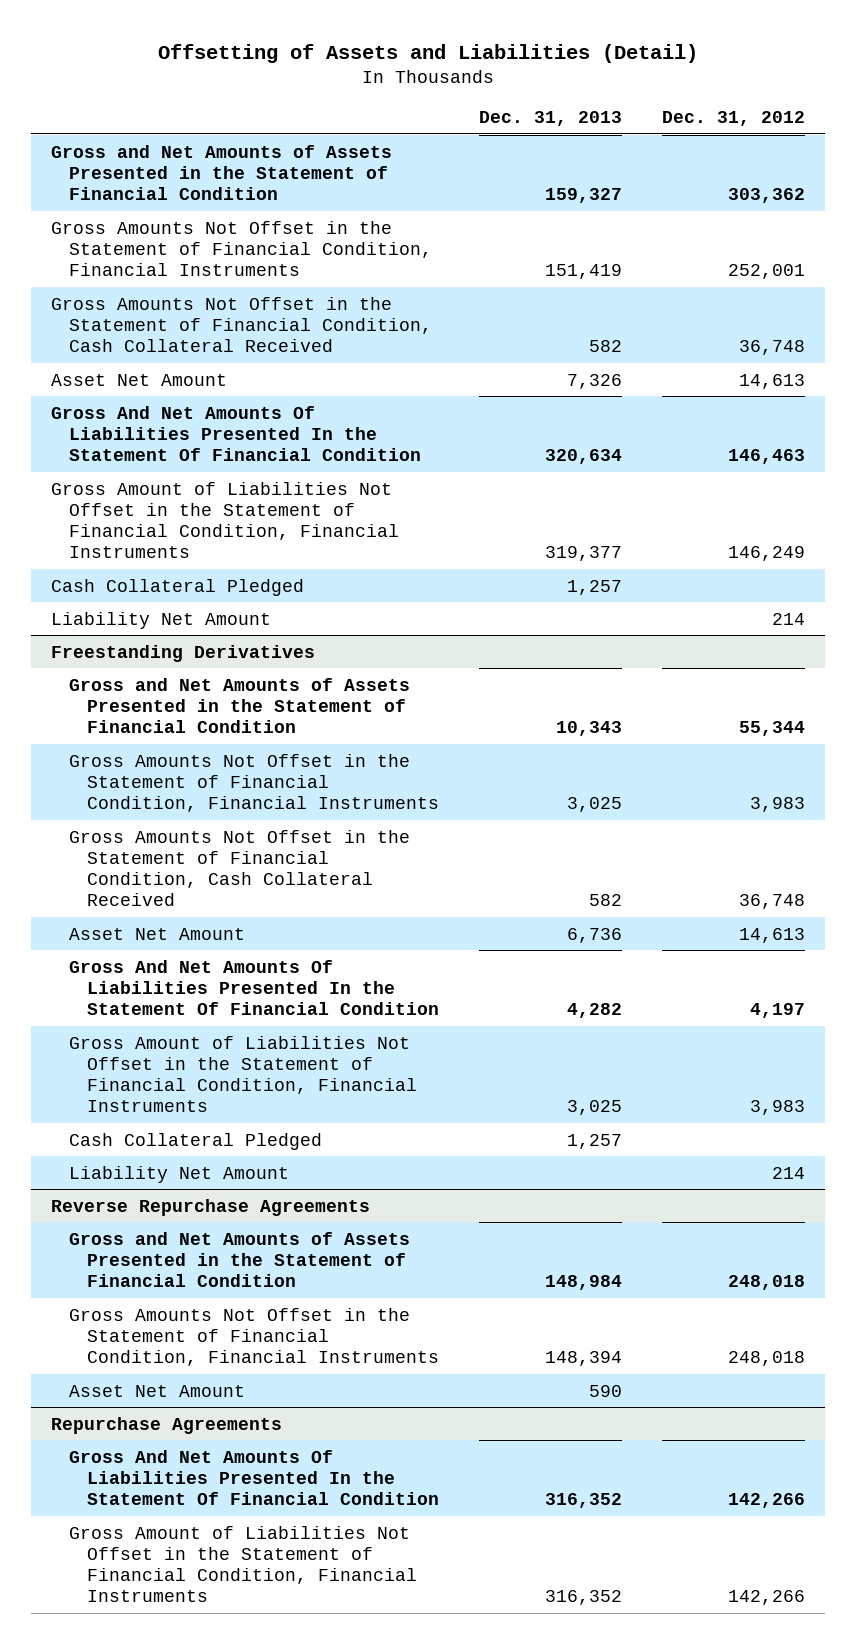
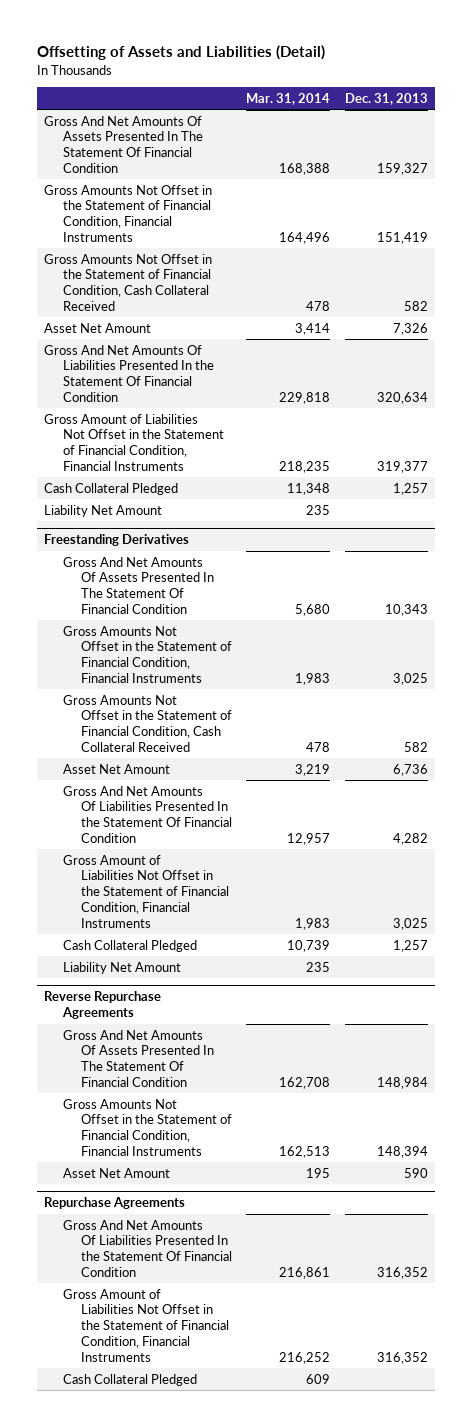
[661,111,805,127] Dec. 31, 2012 -> none
none -> [246,93,331,106] Mar. 31, 2014
[51,144,393,200] Gross and Net Amounts of Assets Presented in the Statement of Financial Condition -> [44,115,203,174] Gross And Net Amounts Of Assets Presented In The Statement Of Financial Condition
[69,677,411,733] Gross and Net Amounts of Assets Presented in the Statement of Financial Condition -> [62,556,214,615] Gross And Net Amounts Of Assets Presented In The Statement Of Financial Condition
[69,1231,411,1287] Gross and Net Amounts of Assets Presented in the Statement of Financial Condition -> [62,1029,214,1088] Gross And Net Amounts Of Assets Presented In The Statement Of Financial Condition
none -> [62,1373,197,1386] Cash Collateral Pledged

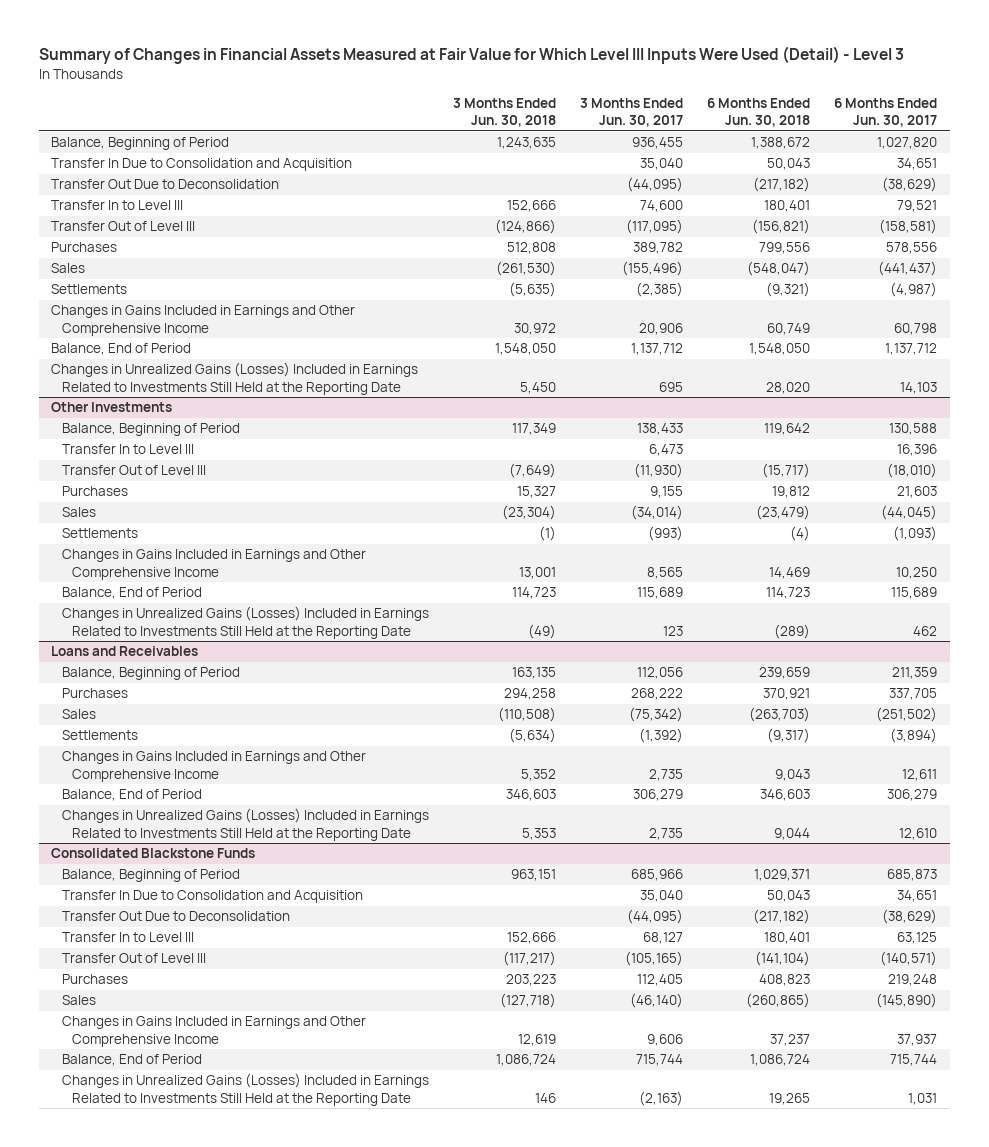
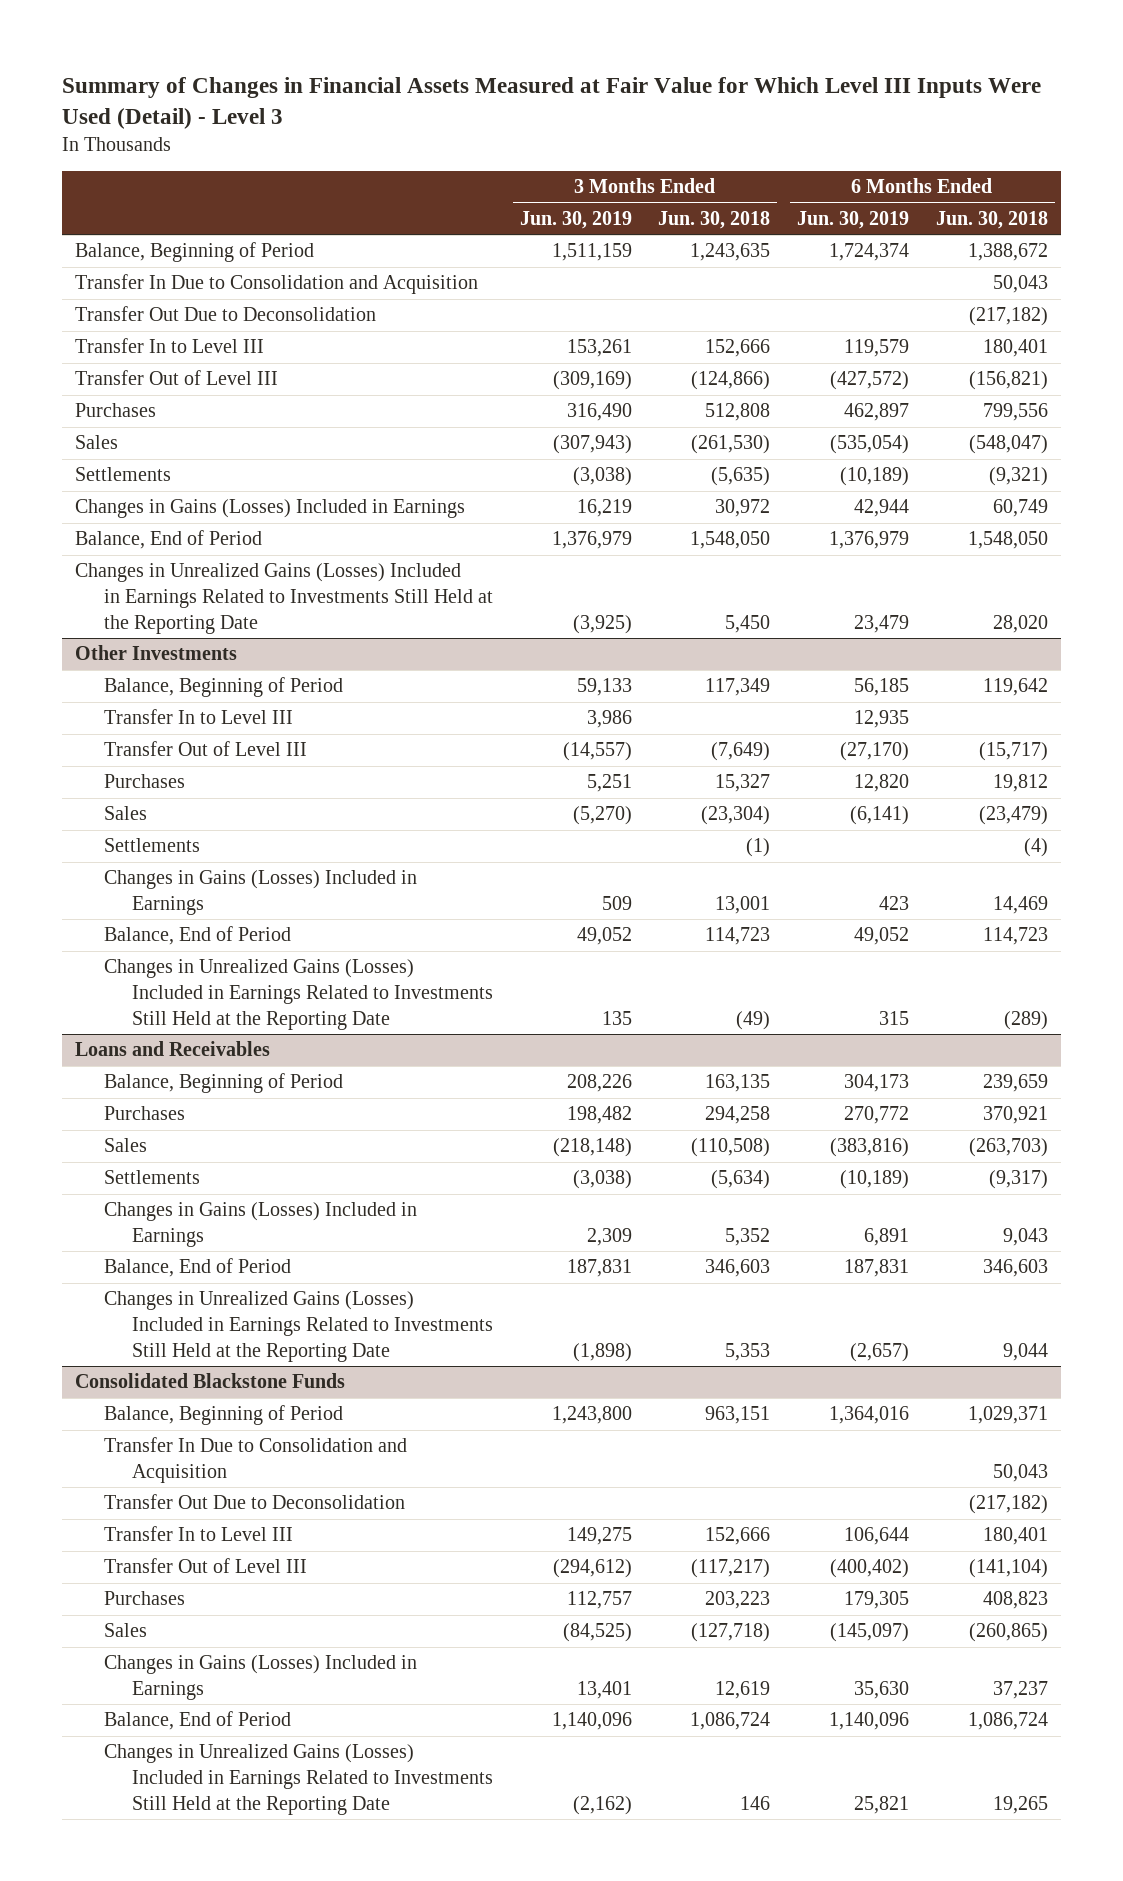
[580,97,684,128] 3 Months Ended Jun. 30, 2017 -> none
[834,97,938,128] 6 Months Ended Jun. 30, 2017 -> none
none -> [519,210,632,229] Jun. 30, 2019
none -> [797,210,910,229] Jun. 30, 2019
[51,305,356,336] Changes in Gains Included in Earnings and Other Comprehensive Income -> [75,499,466,519] Changes in Gains (Losses) Included in Earnings
[61,549,366,580] Changes in Gains Included in Earnings and Other Comprehensive Income -> [103,870,417,916] Changes in Gains (Losses) Included in Earnings
[61,751,366,782] Changes in Gains Included in Earnings and Other Comprehensive Income -> [103,1202,417,1248] Changes in Gains (Losses) Included in Earnings
[61,1016,366,1047] Changes in Gains Included in Earnings and Other Comprehensive Income -> [103,1655,417,1701] Changes in Gains (Losses) Included in Earnings

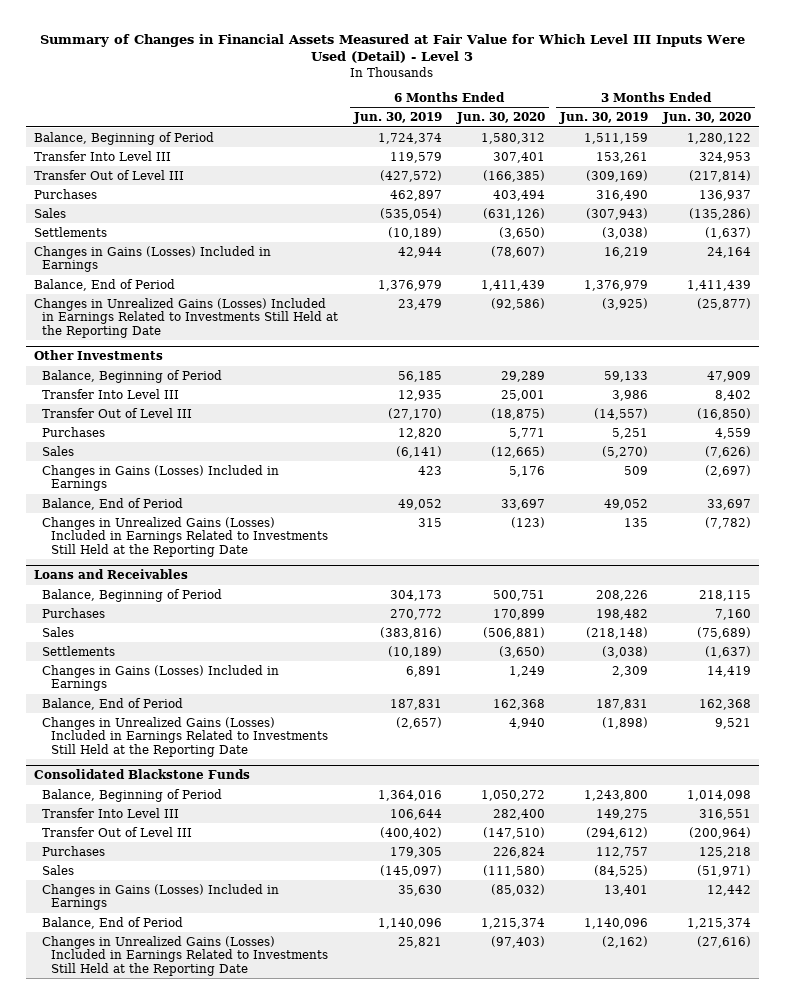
[658,210,771,229] Jun. 30, 2018 -> none
[935,210,1048,229] Jun. 30, 2018 -> none
none -> [455,112,545,125] Jun. 30, 2020
none -> [662,112,752,125] Jun. 30, 2020
[75,274,479,295] Transfer In Due to Consolidation and Acquisition -> none
[75,306,377,322] Transfer Out Due to Deconsolidation -> none
[75,338,265,354] Transfer In to Level III -> [33,150,171,161] Transfer Into Level III
[103,709,293,725] Transfer In to Level III -> [42,388,180,399] Transfer Into Level III
[103,838,200,853] Settlements -> none
[103,1437,407,1484] Transfer In Due to Consolidation and Acquisition -> none
[103,1494,405,1510] Transfer Out Due to Deconsolidation -> none
[103,1526,293,1542] Transfer In to Level III -> [42,807,180,818] Transfer Into Level III

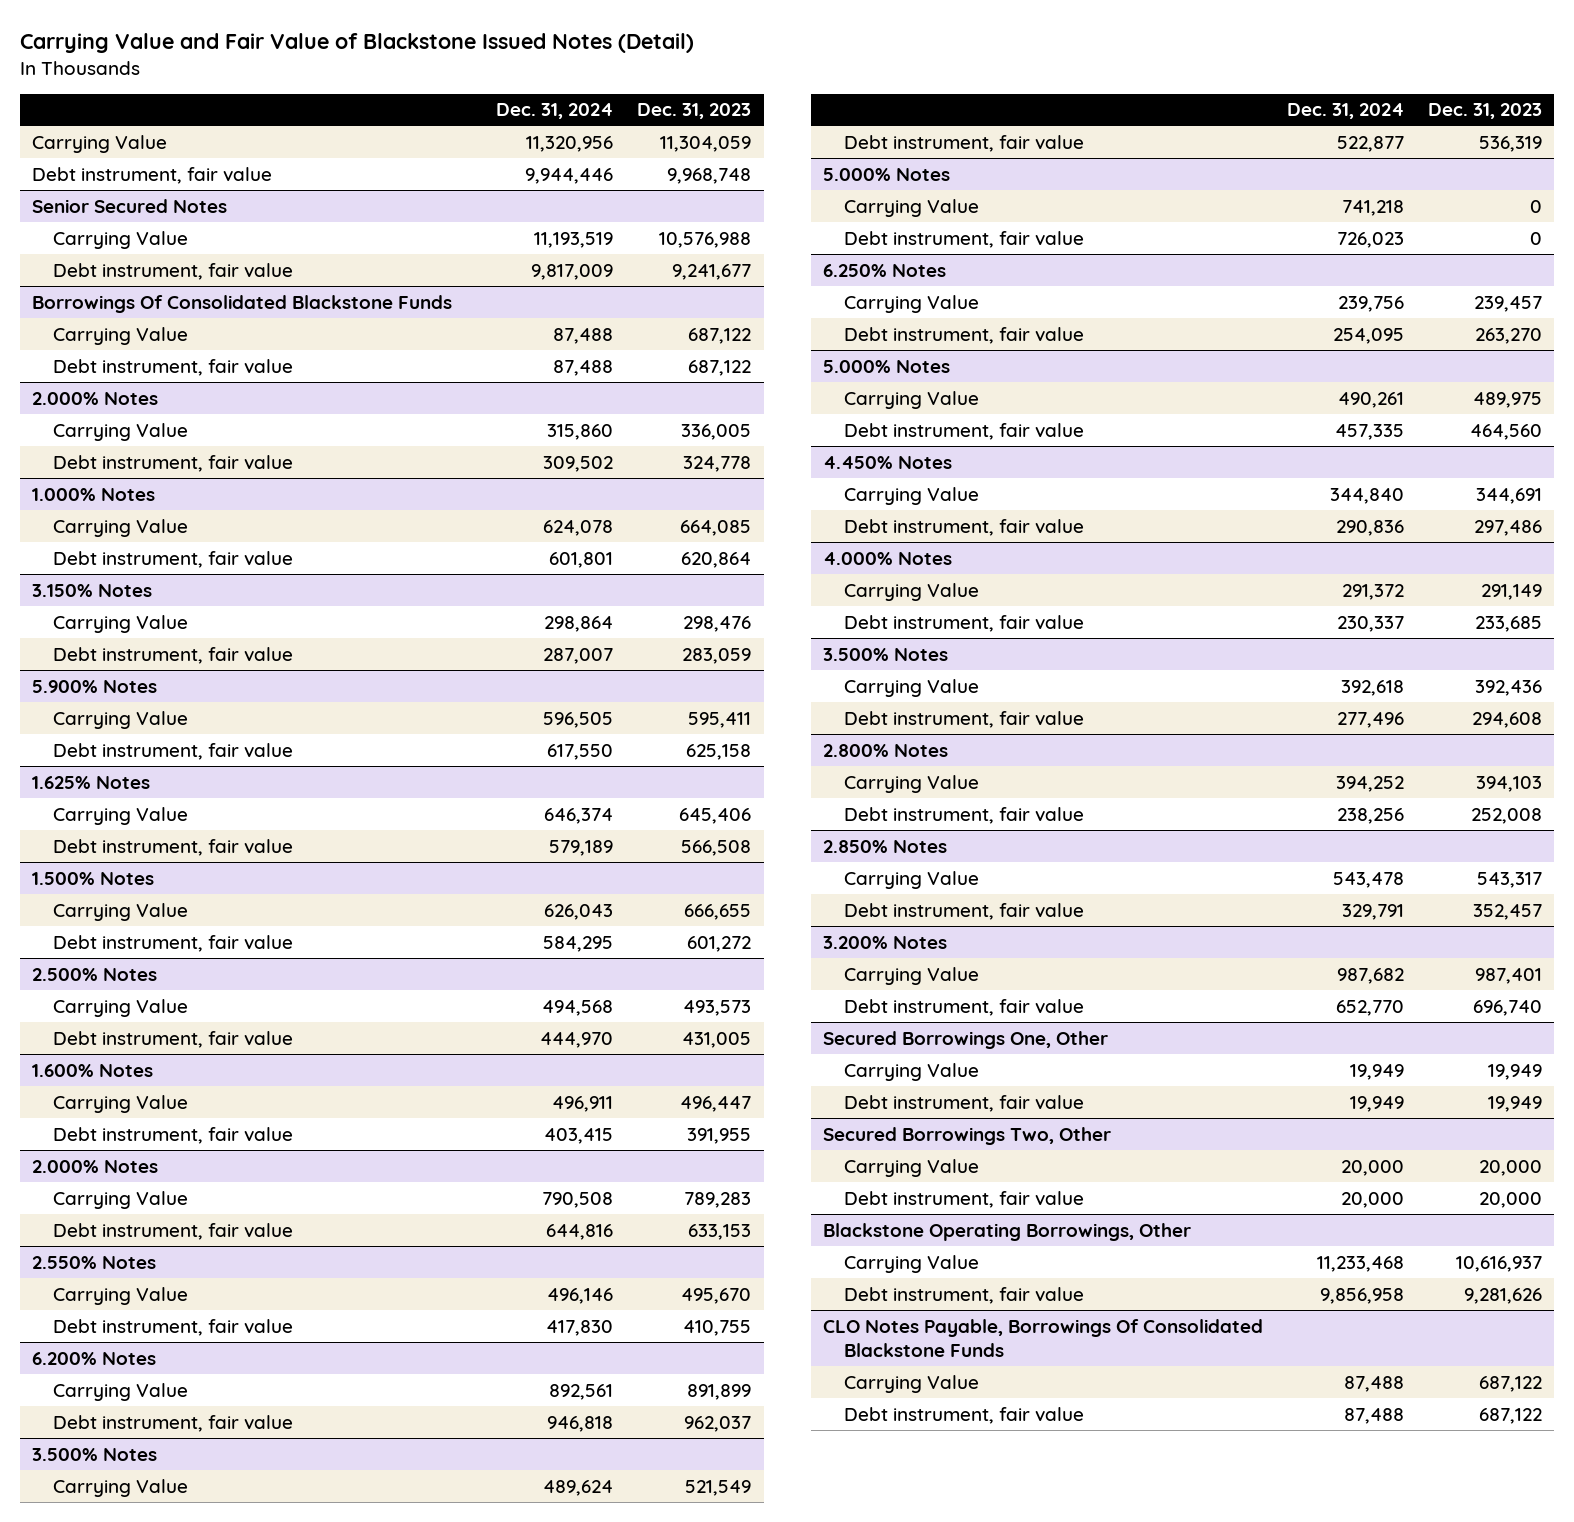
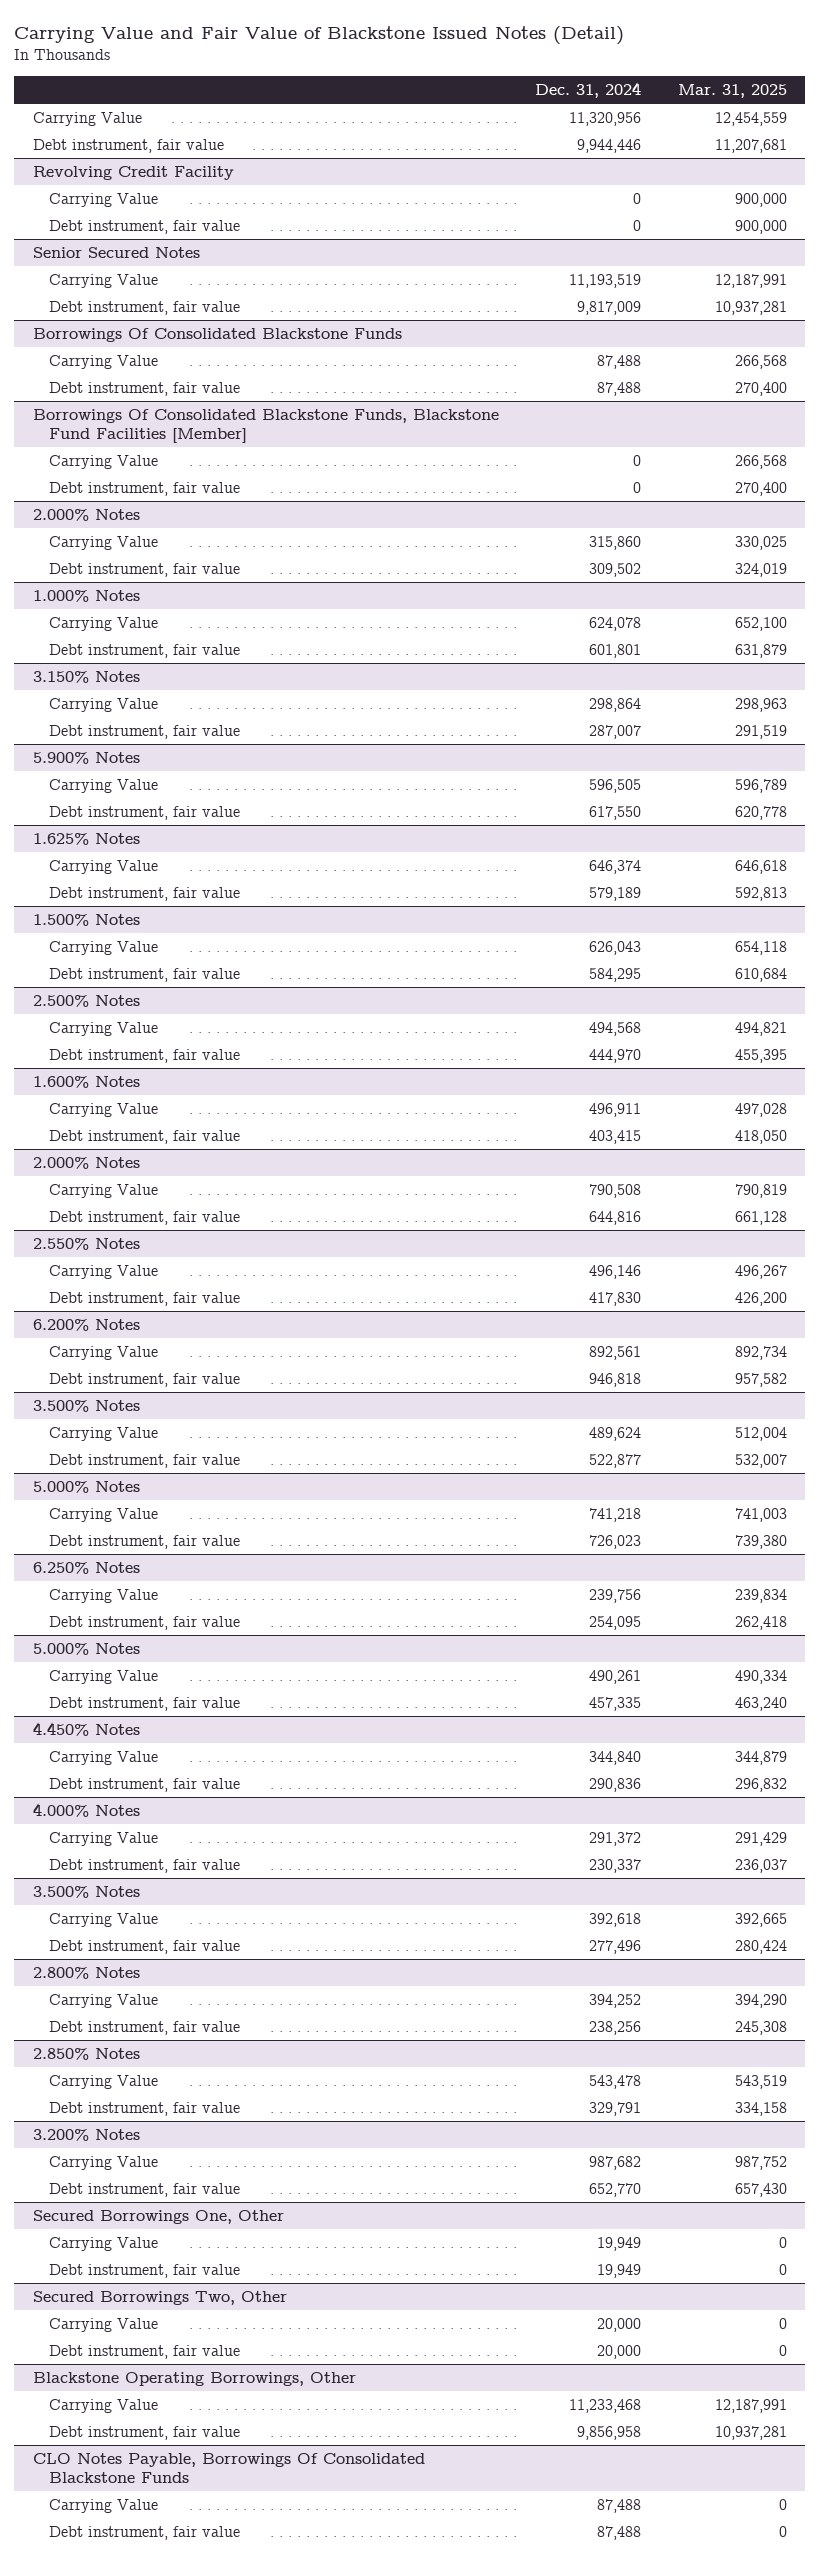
[637,103,752,120] Dec. 31, 2023 -> none
none -> [677,83,787,98] Mar. 31, 2025
none -> [32,166,234,181] Revolving Credit Facility
none -> [49,193,159,208] Carrying Value
none -> [49,220,241,235] Debt instrument, fair value
none -> [32,409,499,443] Borrowings Of Consolidated Blackstone Funds, Blackstone Fund Facilities [Member]
none -> [49,455,159,470] Carrying Value
none -> [49,482,241,497] Debt instrument, fair value

